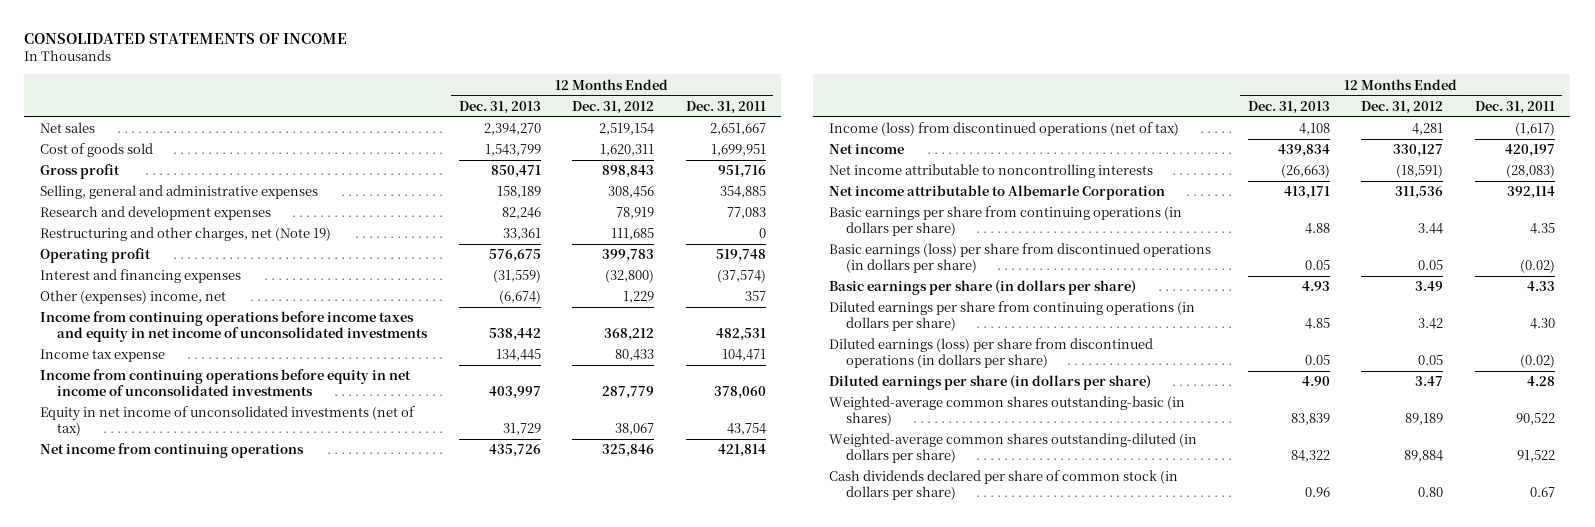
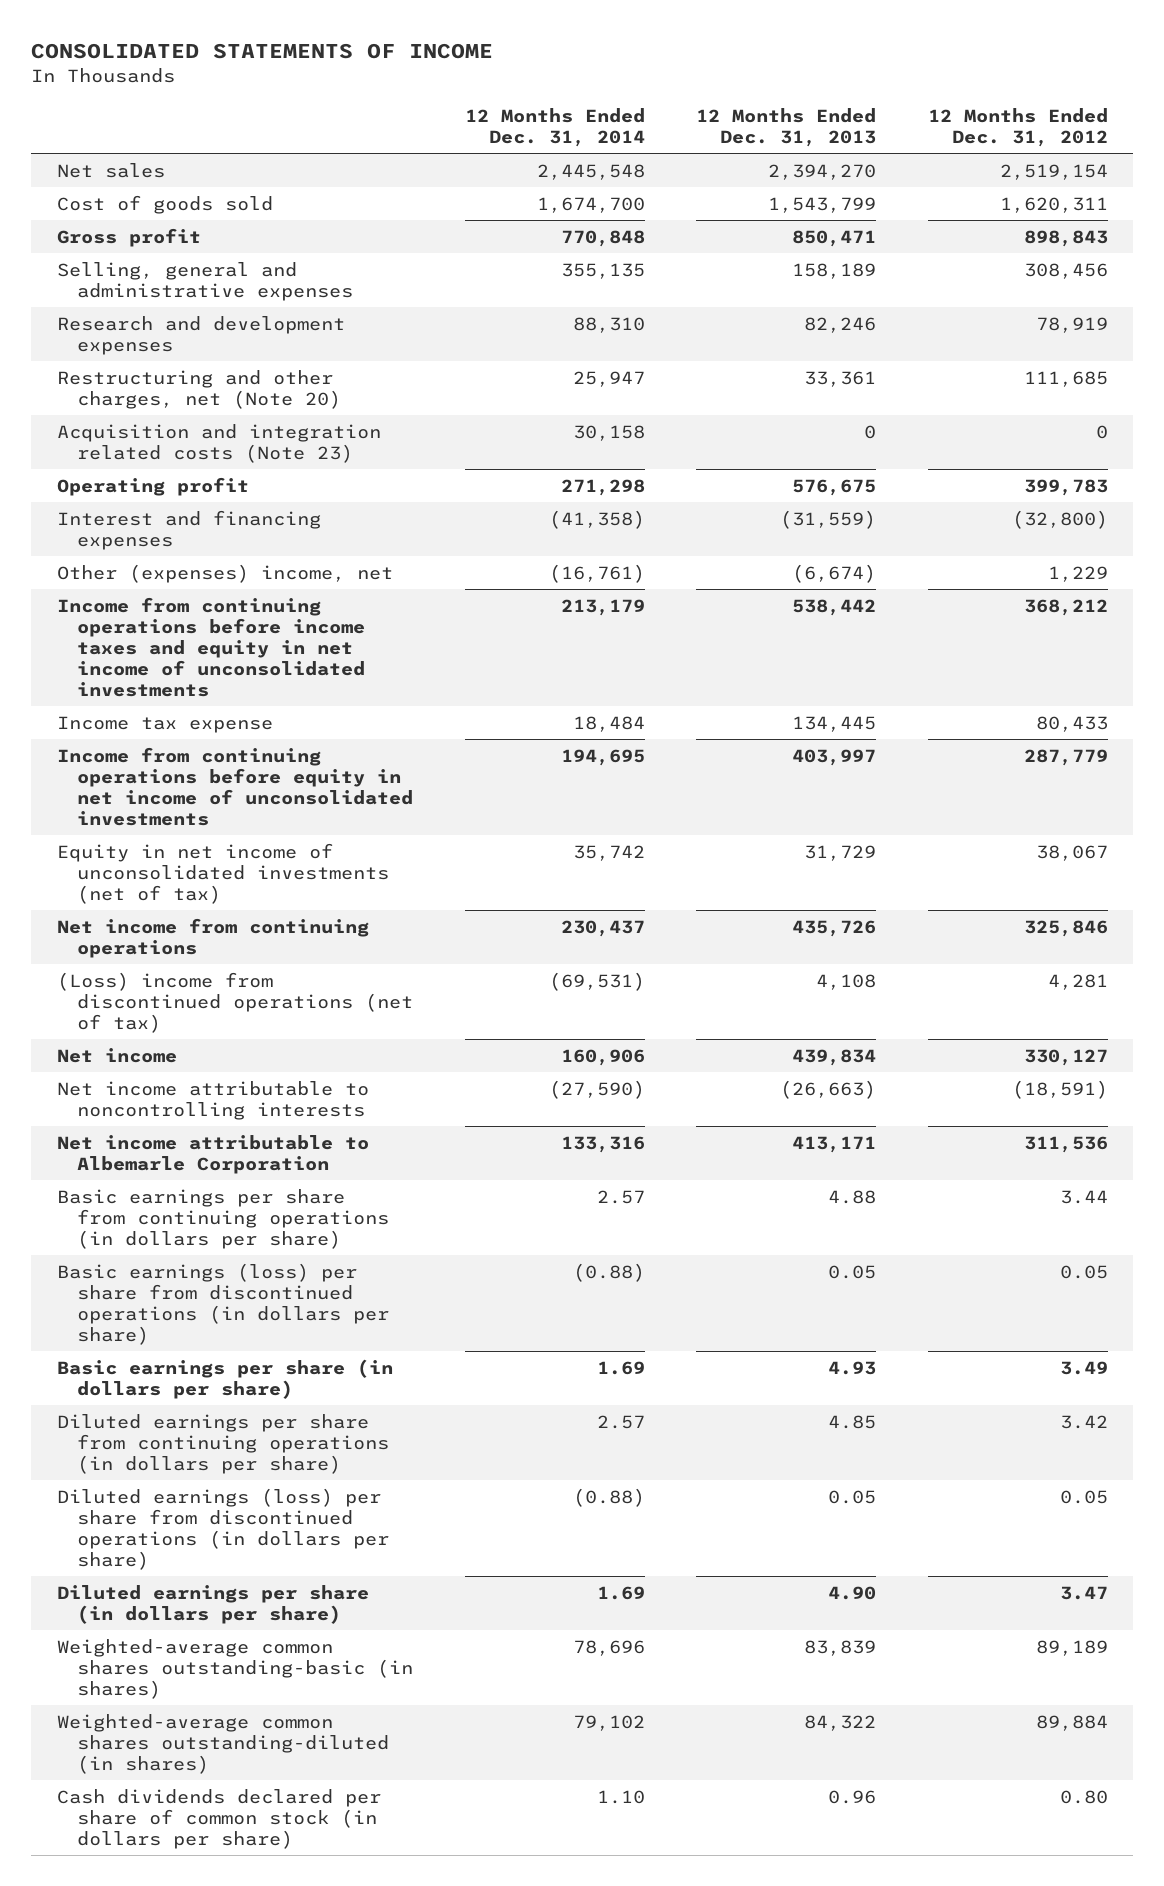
[685,100,766,114] Dec. 31, 2011 -> none
none -> [464,107,645,148] 12 Months Ended Dec. 31, 2014
[40,227,332,242] Restructuring and other charges, net (Note 19) -> [56,369,342,409] Restructuring and other charges, net (Note 20)
none -> [56,423,381,463] Acquisition and integration related costs (Note 23)
[829,122,1180,137] Income (loss) from discontinued operations (net of tax) -> [56,971,414,1033] (Loss) income from discontinued operations (net of tax)
[829,433,1198,464] Weighted-average common shares outstanding-diluted (in dollars per share) -> [56,1713,390,1774] Weighted-average common shares outstanding-diluted (in shares)

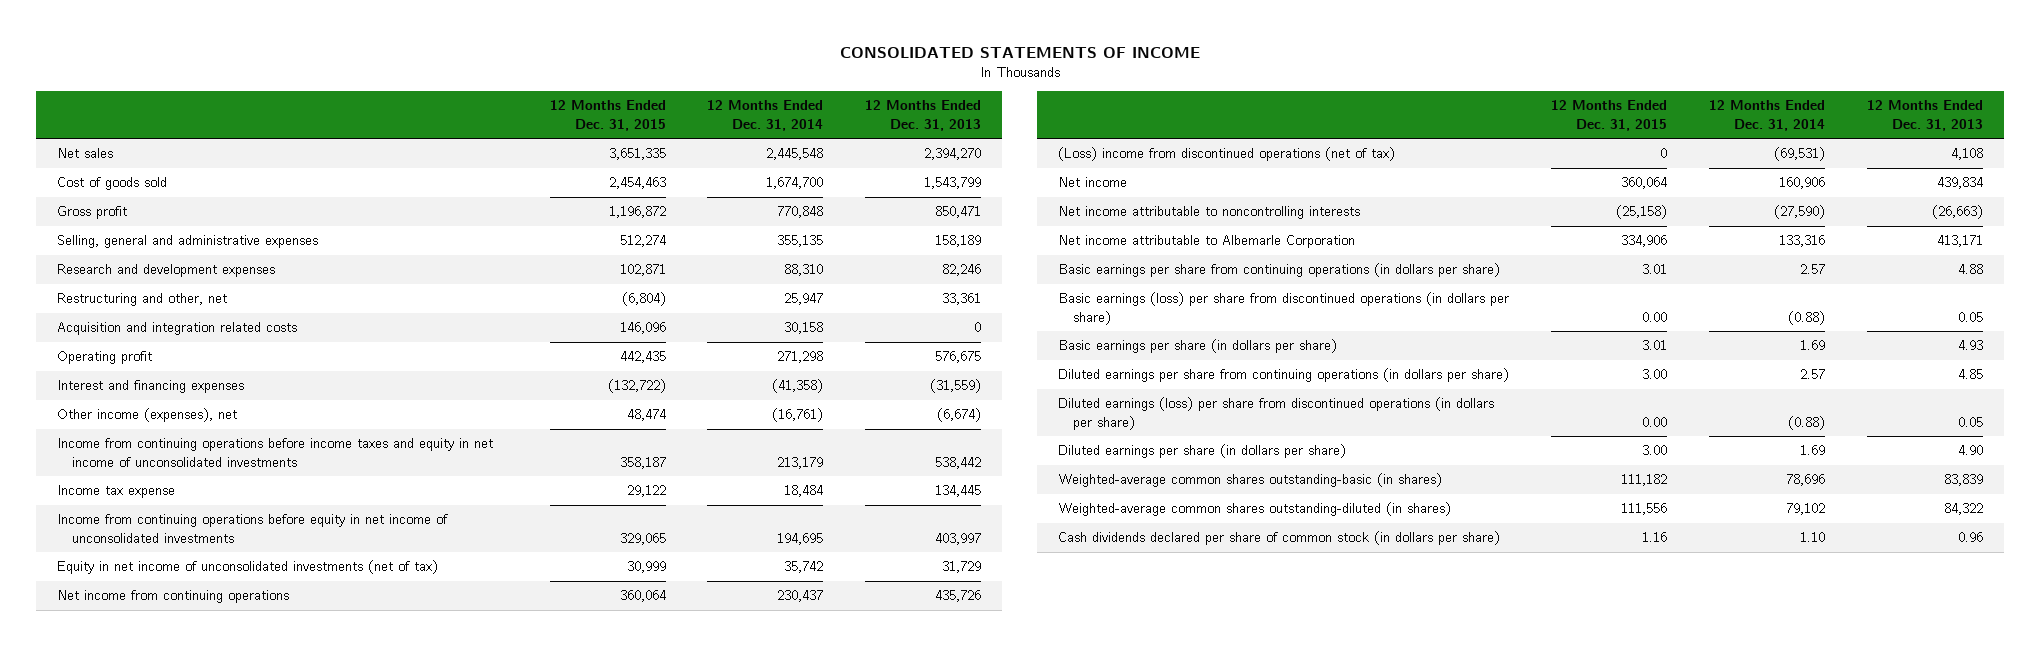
[927,107,1108,148] 12 Months Ended Dec. 31, 2012 -> none
none -> [549,100,666,131] 12 Months Ended Dec. 31, 2015
[56,369,342,409] Restructuring and other charges, net (Note 20) -> [56,293,227,307] Restructuring and other, net
[56,423,381,463] Acquisition and integration related costs (Note 23) -> [56,322,297,336] Acquisition and integration related costs
[56,563,393,583] Other (expenses) income, net -> [56,408,237,423] Other income (expenses), net

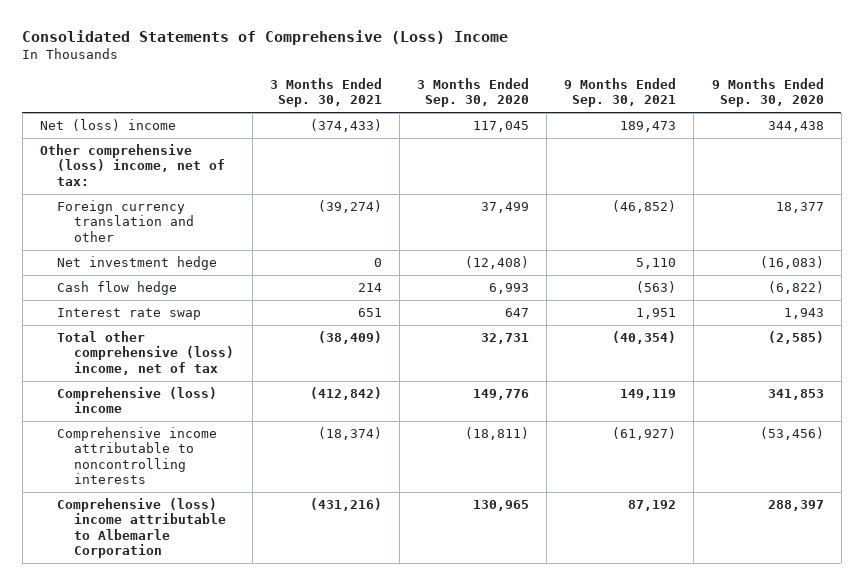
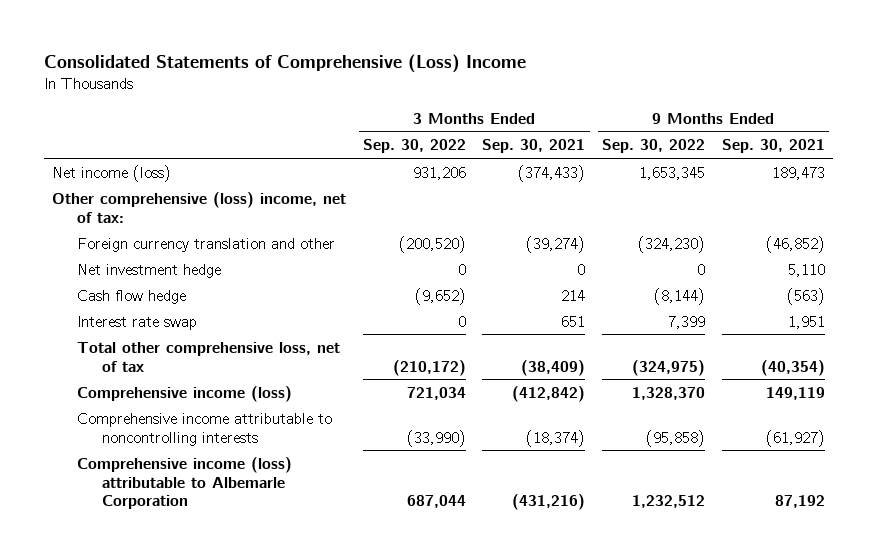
[417,78,530,108] 3 Months Ended Sep. 30, 2020 -> none
[711,78,824,108] 9 Months Ended Sep. 30, 2020 -> none
none -> [362,139,466,154] Sep. 30, 2022
none -> [601,139,705,154] Sep. 30, 2022
[39,119,176,132] Net (loss) income -> [52,164,172,182] Net income (loss)
[57,331,235,375] Total other comprehensive (loss) income, net of tax -> [77,341,341,372] Total other comprehensive loss, net of tax
[57,387,218,414] Comprehensive (loss) income -> [77,385,293,402] Comprehensive income (loss)
[57,498,227,558] Comprehensive (loss) income attributable to Albemarle Corporation -> [77,456,293,510] Comprehensive income (loss) attributable to Albemarle Corporation

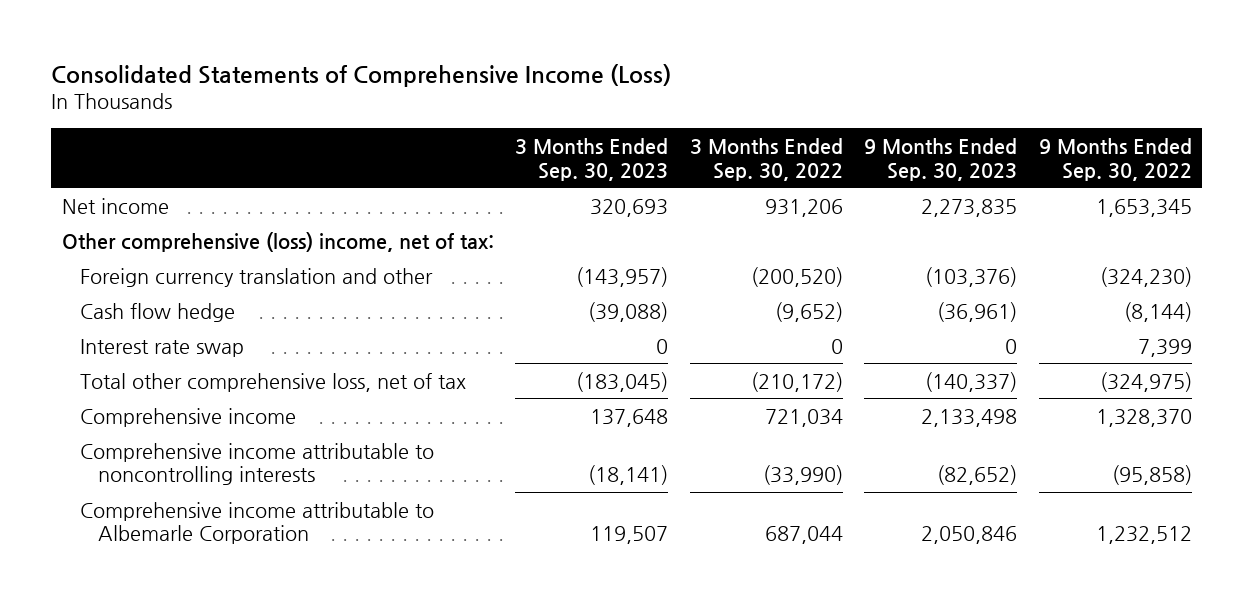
[43,54,526,74] Consolidated Statements of Comprehensive (Loss) Income -> [50,63,671,87] Consolidated Statements of Comprehensive Income (Loss)
[482,139,586,154] Sep. 30, 2021 -> none
[721,139,825,154] Sep. 30, 2021 -> none
none -> [515,137,669,181] 3 Months Ended Sep. 30, 2023
none -> [864,137,1018,181] 9 Months Ended Sep. 30, 2023
[52,164,172,182] Net income (loss) -> [61,197,169,214] Net income
[77,263,222,278] Net investment hedge -> none
[77,385,293,402] Comprehensive income (loss) -> [79,407,296,427] Comprehensive income
[77,456,293,510] Comprehensive income (loss) attributable to Albemarle Corporation -> [79,501,434,545] Comprehensive income attributable to Albemarle Corporation

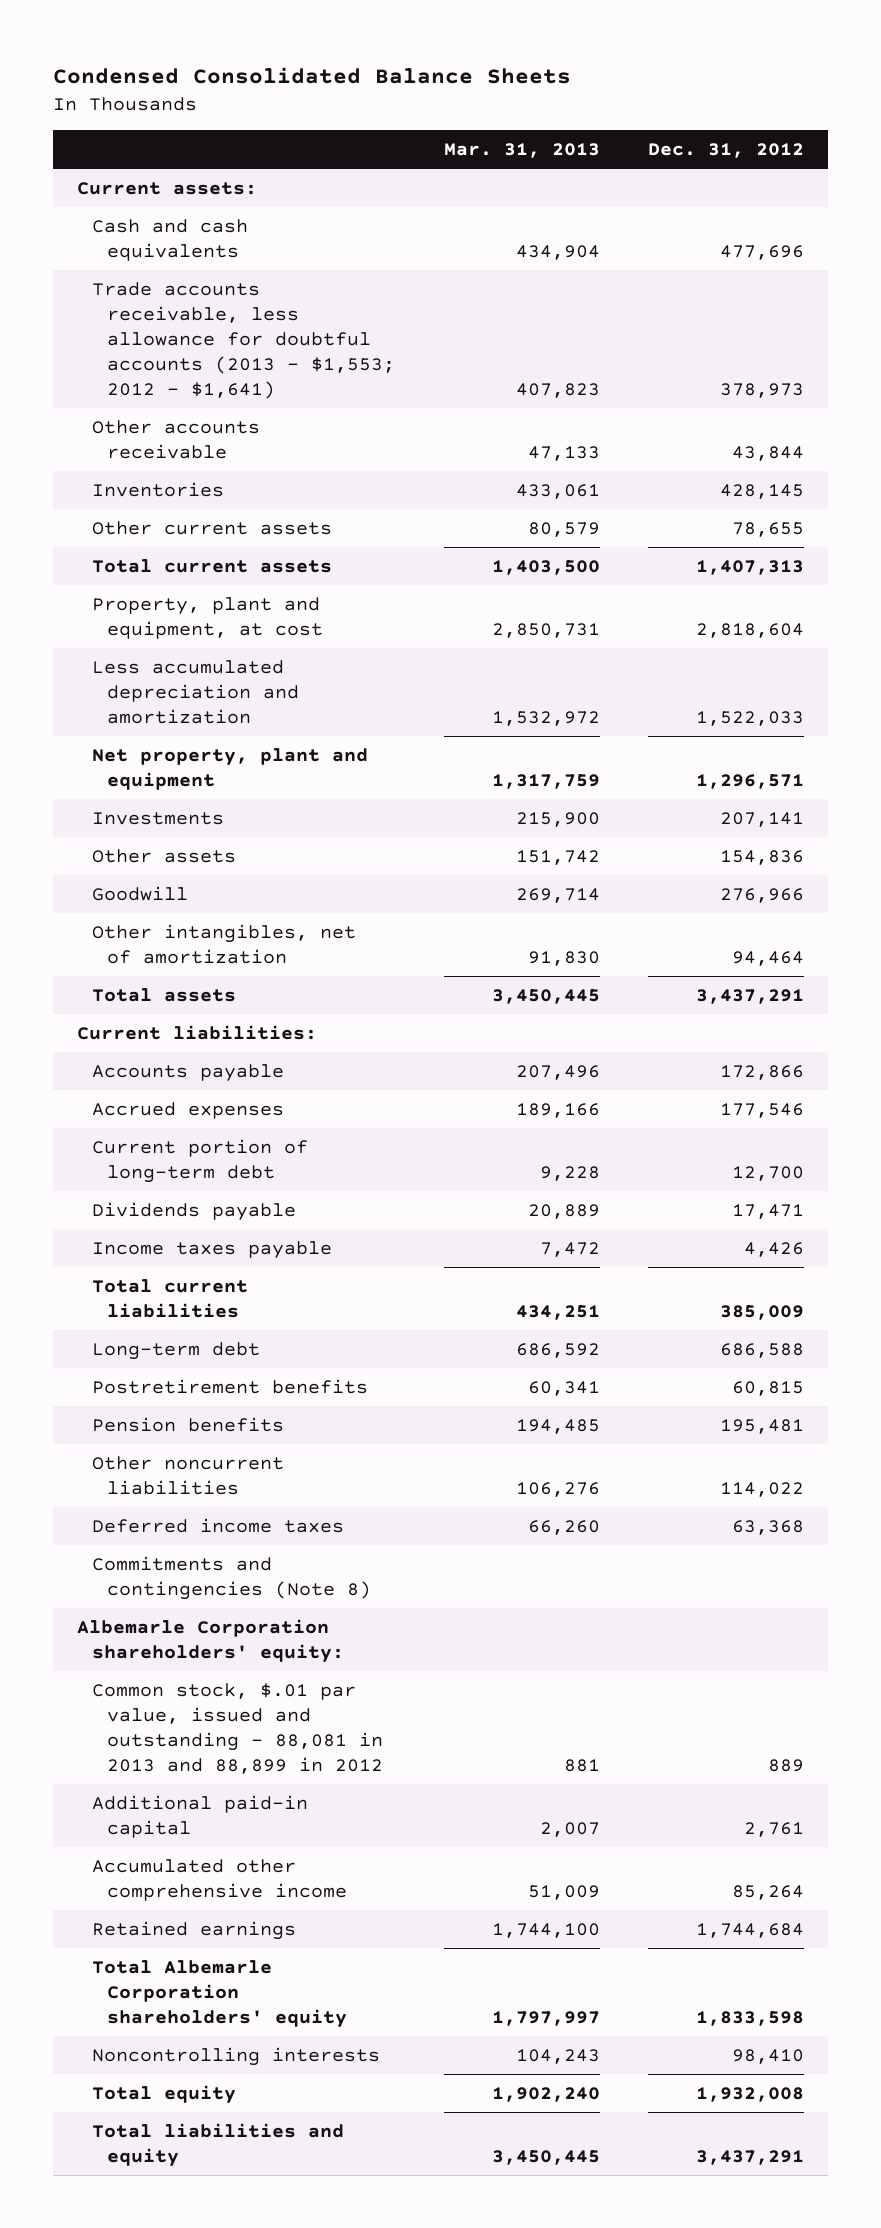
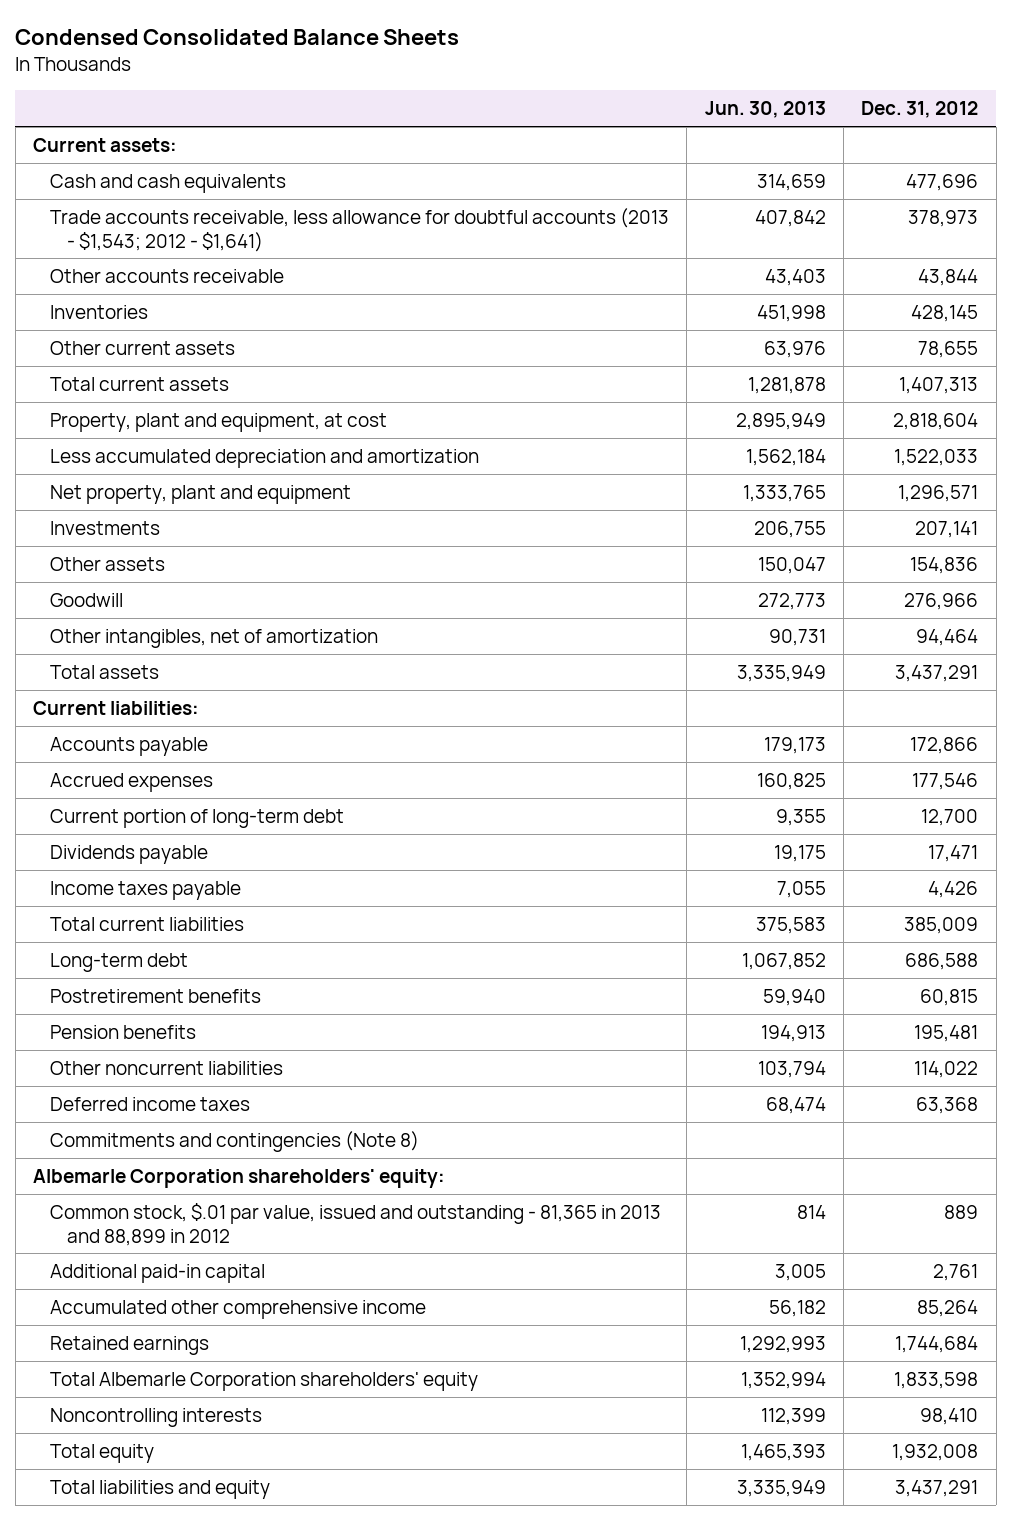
[443,143,600,159] Mar. 31, 2013 -> none
none -> [704,101,826,119] Jun. 30, 2013
[91,281,396,400] Trade accounts receivable, less allowance for doubtful accounts (2013 - $1,553; 2012 - $1,641) -> [50,207,670,252] Trade accounts receivable, less allowance for doubtful accounts (2013 - $1,543; 2012 - $1,641)
[91,1682,384,1775] Common stock, $.01 par value, issued and outstanding - 88,081 in 2013 and 88,899 in 2012 -> [50,1202,662,1246] Common stock, $.01 par value, issued and outstanding - 81,365 in 2013 and 88,899 in 2012

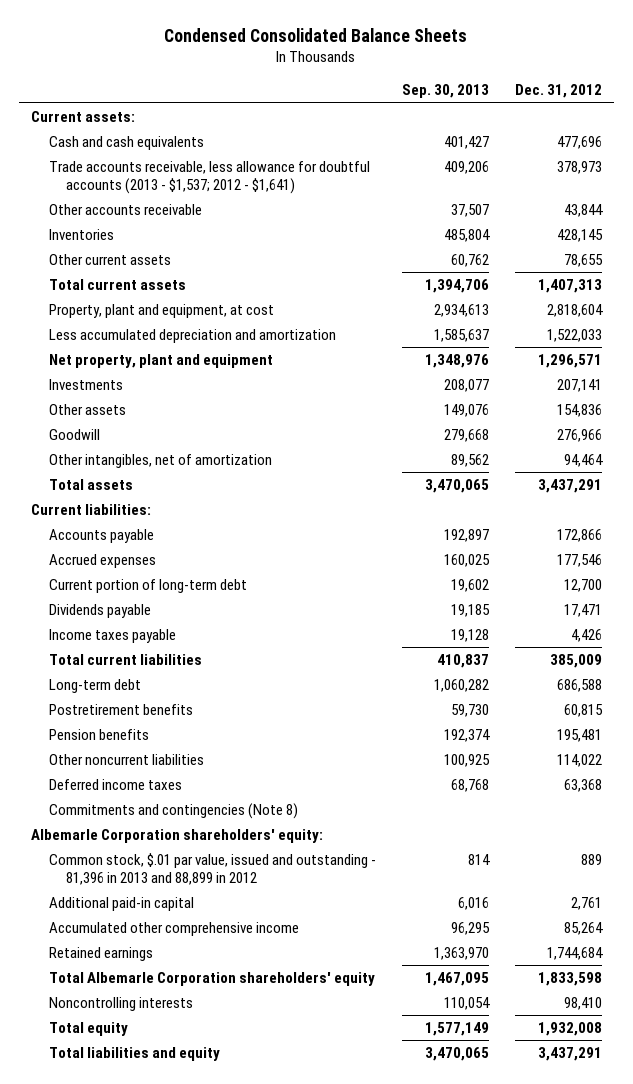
[704,101,826,119] Jun. 30, 2013 -> none
none -> [401,84,489,99] Sep. 30, 2013
[50,207,670,252] Trade accounts receivable, less allowance for doubtful accounts (2013 - $1,543; 2012 - $1,641) -> [48,161,370,194] Trade accounts receivable, less allowance for doubtful accounts (2013 - $1,537; 2012 - $1,641)
[50,1202,662,1246] Common stock, $.01 par value, issued and outstanding - 81,365 in 2013 and 88,899 in 2012 -> [48,853,376,885] Common stock, $.01 par value, issued and outstanding - 81,396 in 2013 and 88,899 in 2012

